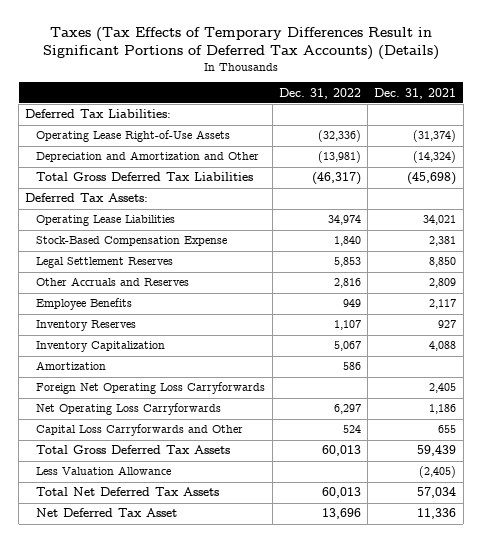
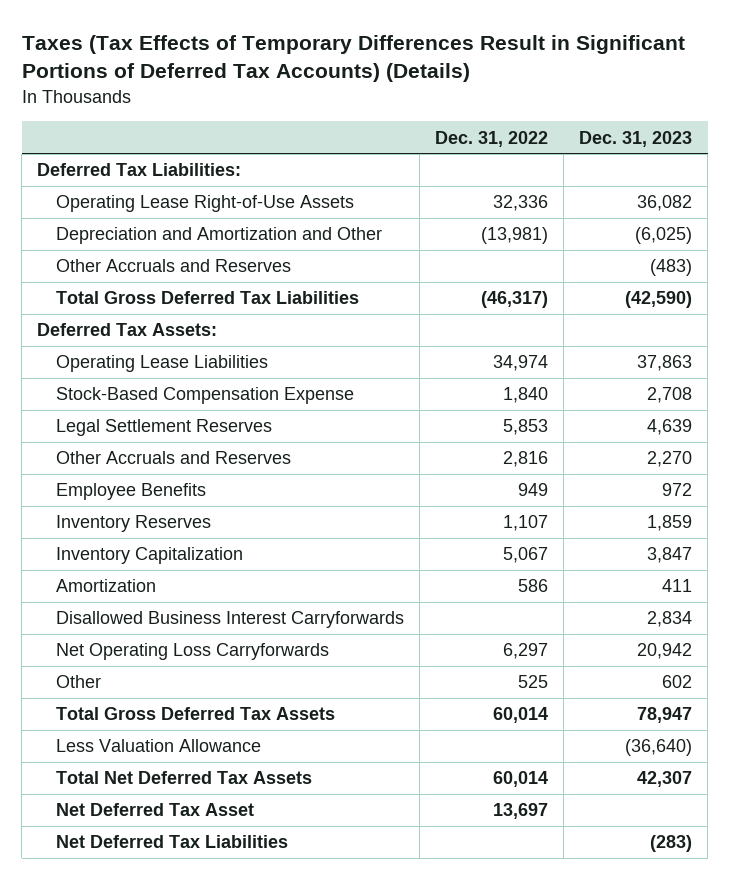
[374,87,457,99] Dec. 31, 2021 -> none
none -> [579,130,693,147] Dec. 31, 2023
[317,130,361,143] (32,336) -> [493,195,549,212] 32,336
none -> [56,259,292,273] Other Accruals and Reserves
[36,382,266,395] Foreign Net Operating Loss Carryforwards -> none
none -> [56,611,405,629] Disallowed Business Interest Carryforwards
[36,424,244,437] Capital Loss Carryforwards and Other -> none
none -> [56,675,102,689] Other
[321,445,361,457] 60,013 -> [493,707,549,724] 60,014
[321,487,361,499] 60,013 -> [493,771,549,788] 60,014
[321,508,361,520] 13,696 -> [493,803,549,820] 13,697
none -> [56,835,289,849] Net Deferred Tax Liabilities

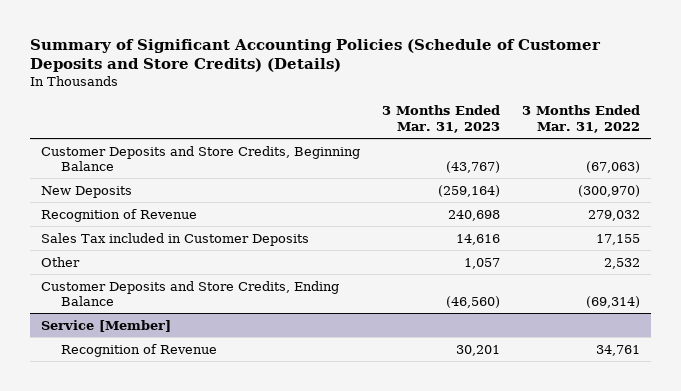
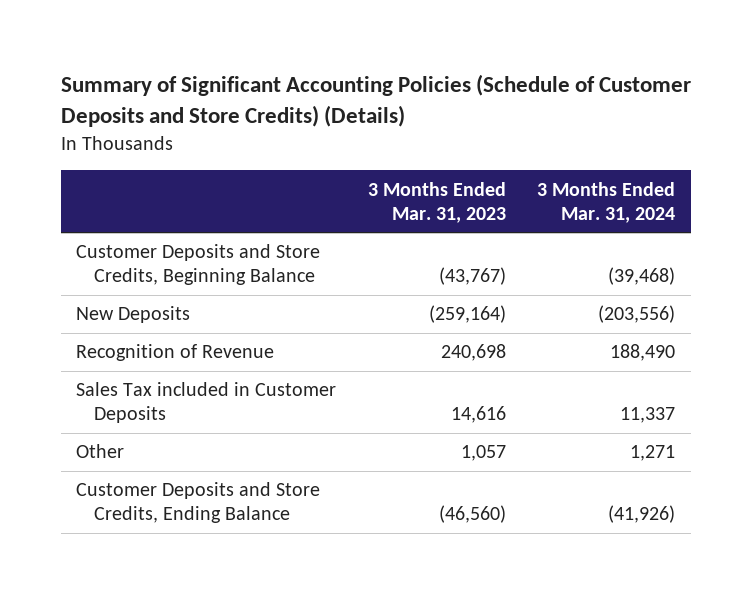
[521,105,640,133] 3 Months Ended Mar. 31, 2022 -> none
none -> [537,181,676,223] 3 Months Ended Mar. 31, 2024
[41,319,172,332] Service [Member] -> none
[60,343,217,357] Recognition of Revenue -> none

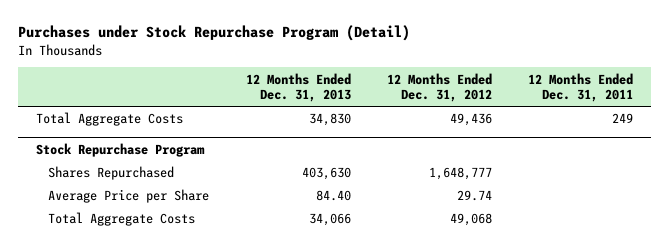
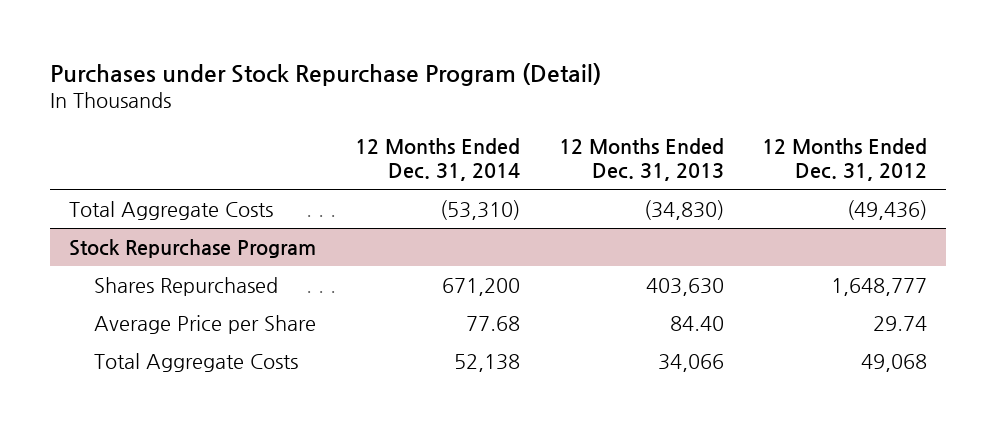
[528,72,634,103] 12 Months Ended Dec. 31, 2011 -> none
none -> [355,137,521,182] 12 Months Ended Dec. 31, 2014
[308,113,351,127] 34,830 -> [643,199,724,220] (34,830)
[450,113,493,127] 49,436 -> [847,199,928,220] (49,436)

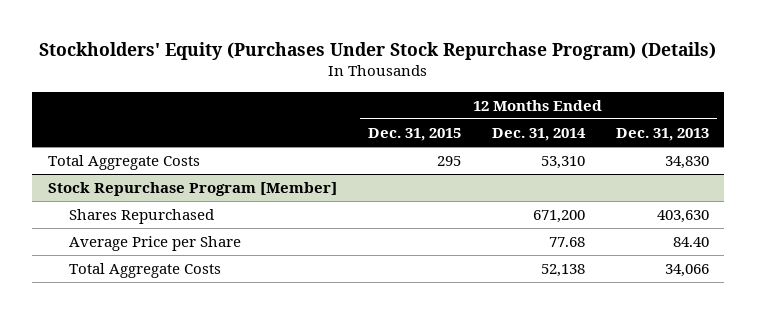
[50,62,602,86] Purchases under Stock Repurchase Program (Detail) -> [39,41,717,60] Stockholders' Equity (Purchases Under Stock Repurchase Program) (Details)
[762,137,928,182] 12 Months Ended Dec. 31, 2012 -> none
none -> [367,127,461,141] Dec. 31, 2015
[440,199,521,220] (53,310) -> [540,156,585,170] 53,310
[643,199,724,220] (34,830) -> [664,156,709,170] 34,830
[69,238,317,258] Stock Repurchase Program -> [47,182,337,197] Stock Repurchase Program [Member]

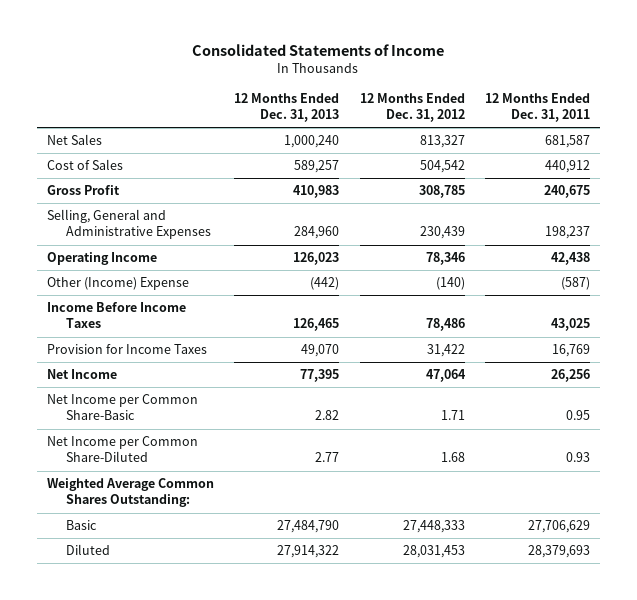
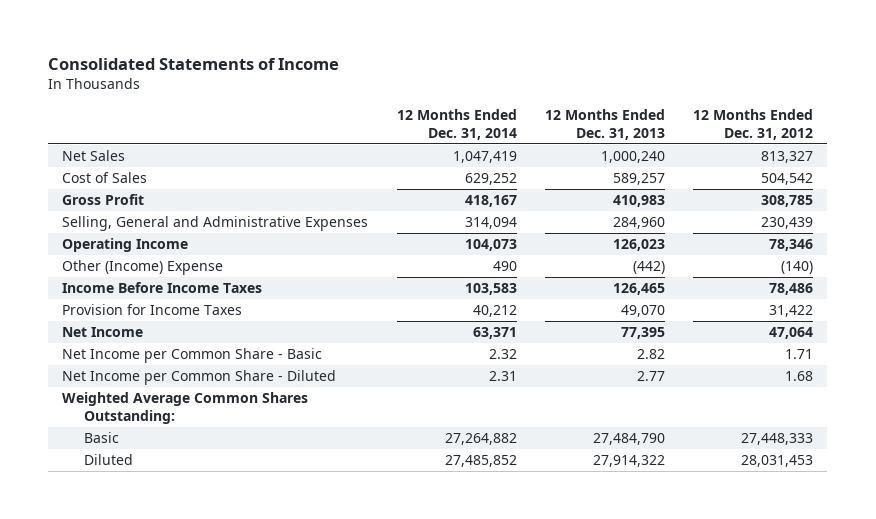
[485,93,591,123] 12 Months Ended Dec. 31, 2011 -> none
none -> [396,108,517,140] 12 Months Ended Dec. 31, 2014
[46,394,198,421] Net Income per Common Share-Basic -> [62,348,323,364] Net Income per Common Share - Basic
[46,436,198,463] Net Income per Common Share-Diluted -> [62,370,337,386] Net Income per Common Share - Diluted

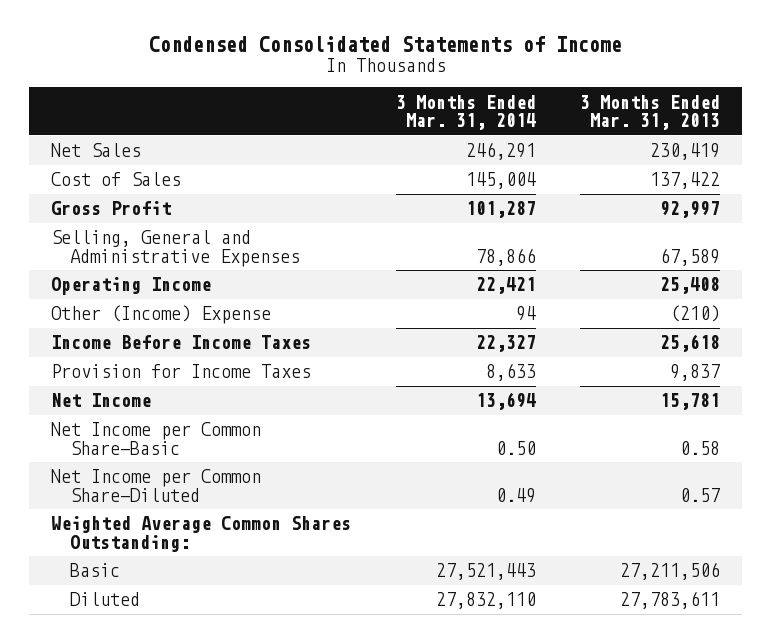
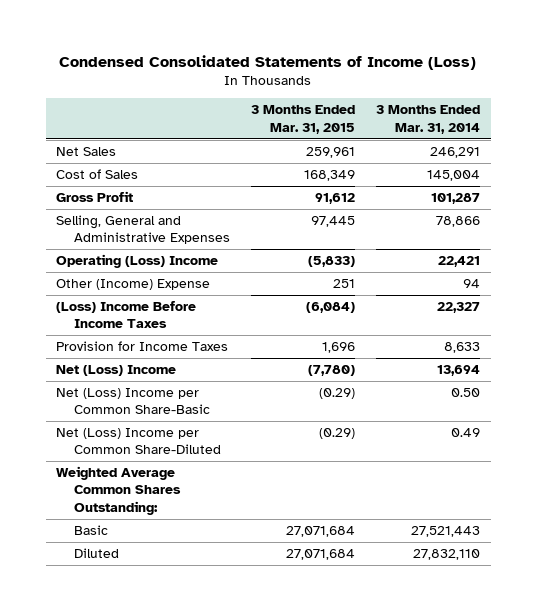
[148,36,622,53] Condensed Consolidated Statements of Income -> [59,54,477,70] Condensed Consolidated Statements of Income (Loss)
[579,94,720,131] 3 Months Ended Mar. 31, 2013 -> none
none -> [250,105,355,134] 3 Months Ended Mar. 31, 2015
[51,277,212,296] Operating Income -> [56,253,219,268] Operating (Loss) Income
[51,335,312,350] Income Before Income Taxes -> [56,300,197,329] (Loss) Income Before Income Taxes
[51,393,152,408] Net Income -> [56,364,177,376] Net (Loss) Income
[51,422,262,455] Net Income per Common Share-Basic -> [56,387,210,415] Net (Loss) Income per Common Share-Basic
[51,469,262,502] Net Income per Common Share-Diluted -> [56,427,221,455] Net (Loss) Income per Common Share-Diluted

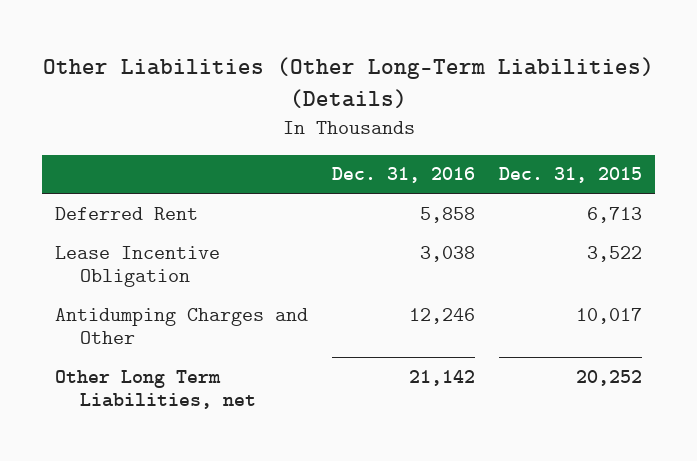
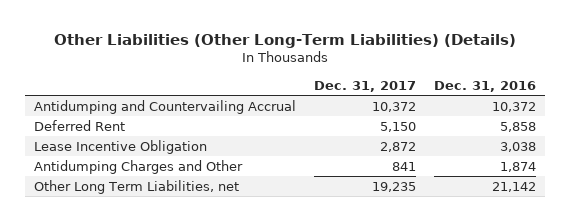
[499,167,643,184] Dec. 31, 2015 -> none
none -> [313,80,416,92] Dec. 31, 2017
none -> [33,99,296,114] Antidumping and Countervailing Accrual
[409,307,476,324] 12,246 -> [499,161,536,172] 1,874

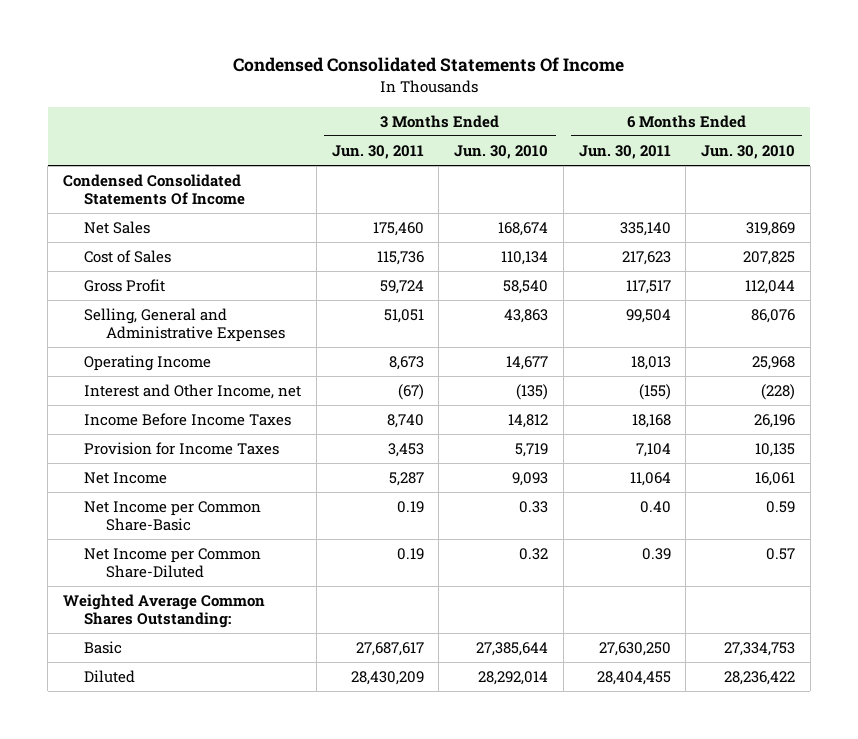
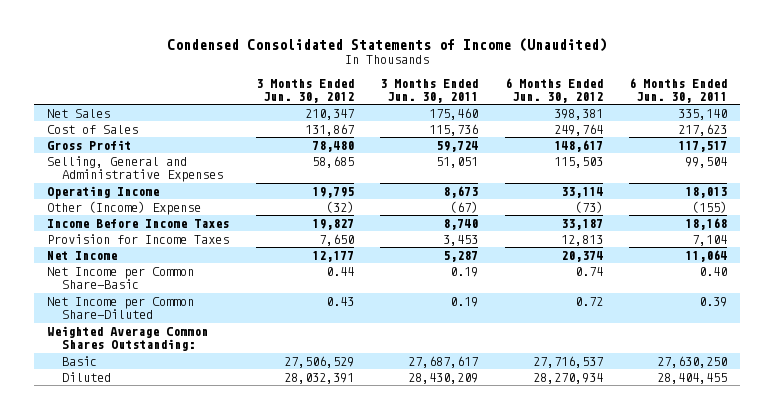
[232,57,624,73] Condensed Consolidated Statements Of Income -> [167,38,608,53] Condensed Consolidated Statements of Income (Unaudited)
[454,145,549,160] Jun. 30, 2010 -> none
[700,145,795,160] Jun. 30, 2010 -> none
none -> [255,78,354,104] 3 Months Ended Jun. 30, 2012
none -> [504,77,603,104] 6 Months Ended Jun. 30, 2012
[62,174,246,206] Condensed Consolidated Statements Of Income -> none
[84,384,302,400] Interest and Other Income, net -> [47,200,202,215] Other (Income) Expense

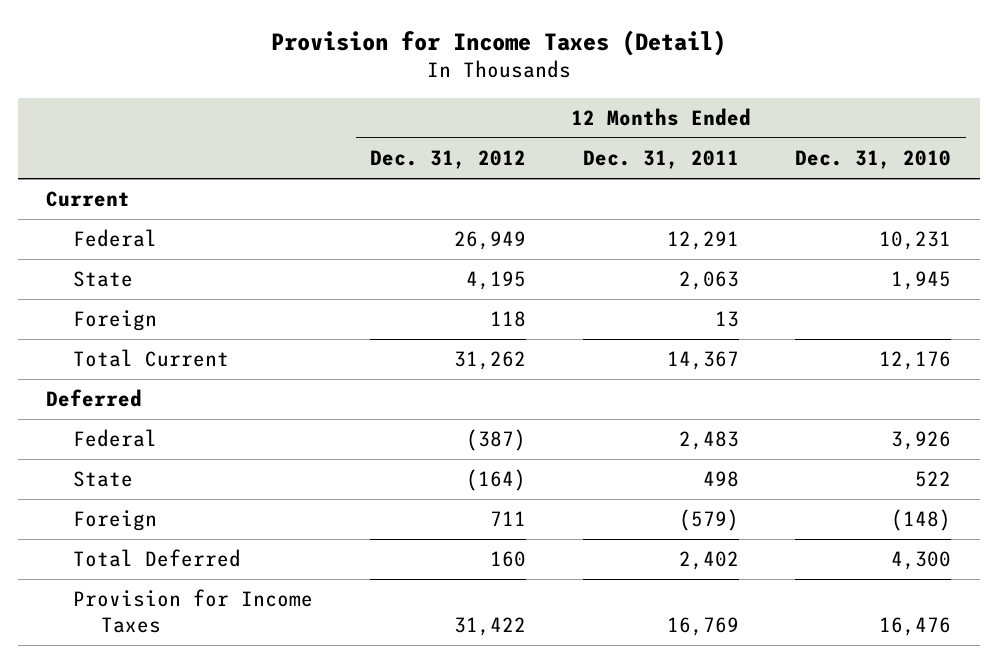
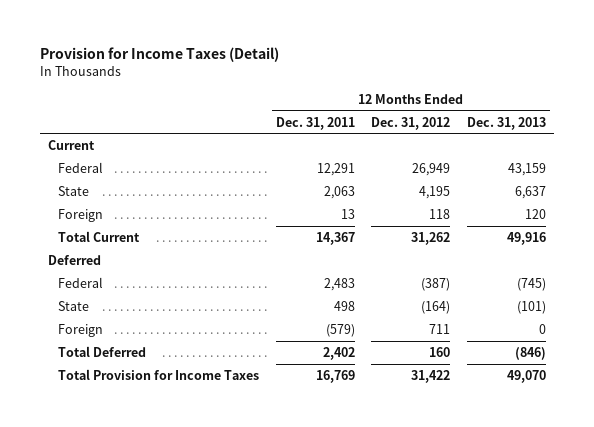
[795,150,952,170] Dec. 31, 2010 -> none
none -> [467,116,547,130] Dec. 31, 2013
[73,589,314,633] Provision for Income Taxes -> [58,368,260,380] Total Provision for Income Taxes

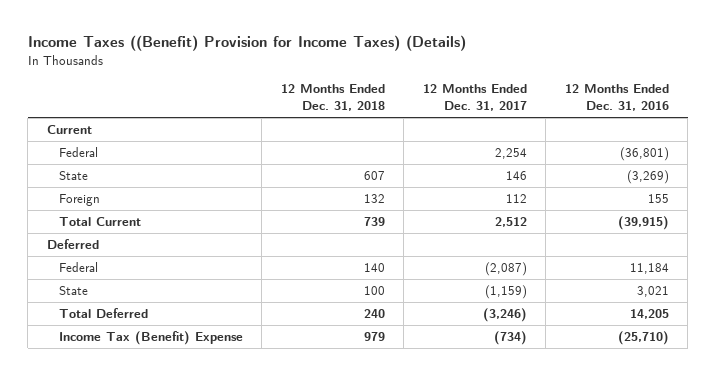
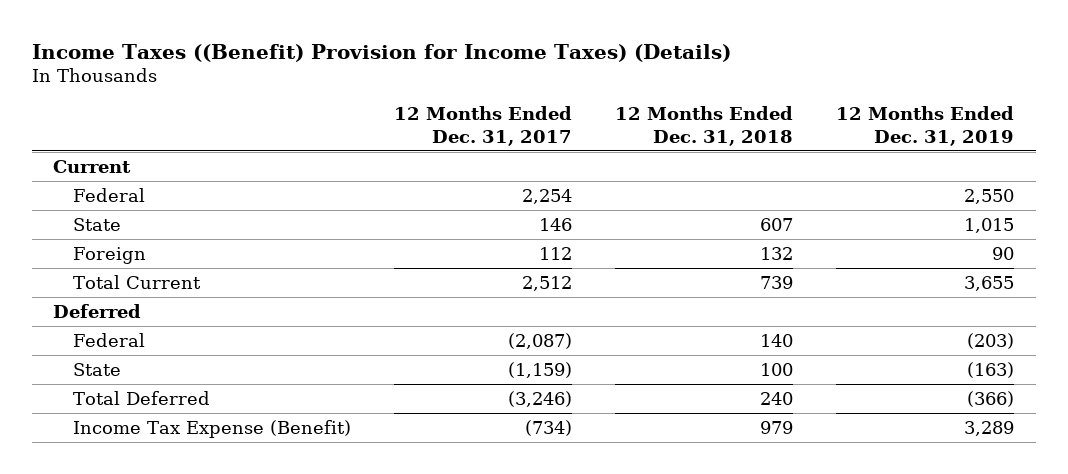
[564,84,669,112] 12 Months Ended Dec. 31, 2016 -> none
none -> [836,106,1015,146] 12 Months Ended Dec. 31, 2019
[58,331,243,346] Income Tax (Benefit) Expense -> [72,419,351,438] Income Tax Expense (Benefit)

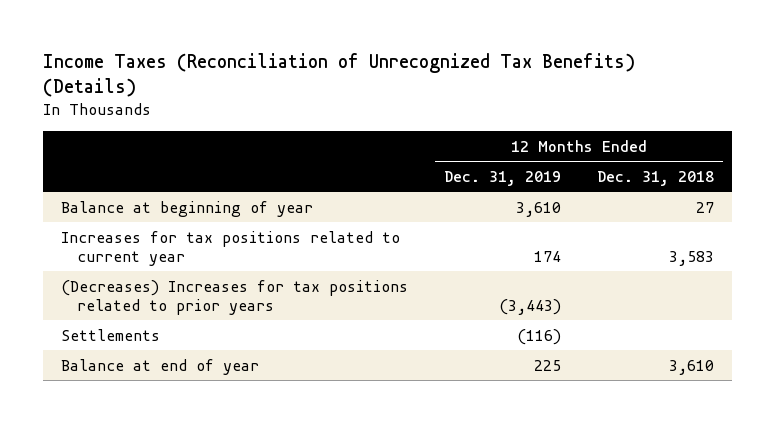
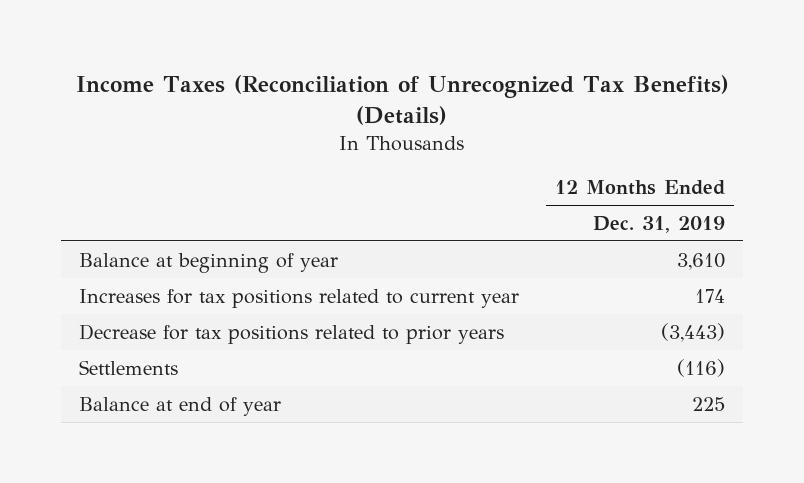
[597,170,715,186] Dec. 31, 2018 -> none
[61,279,409,315] (Decreases) Increases for tax positions related to prior years -> [79,323,505,344] Decrease for tax positions related to prior years

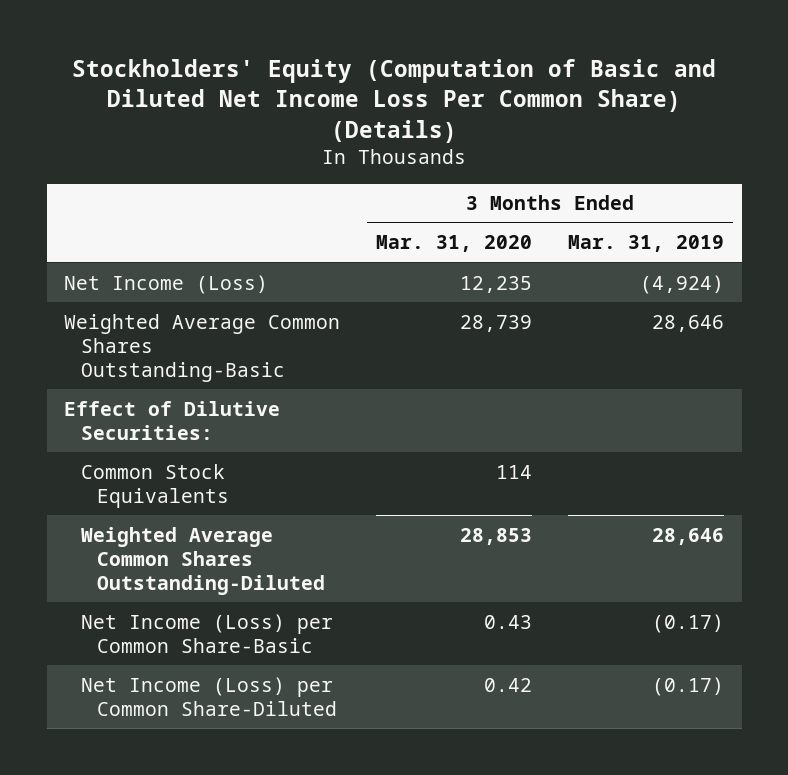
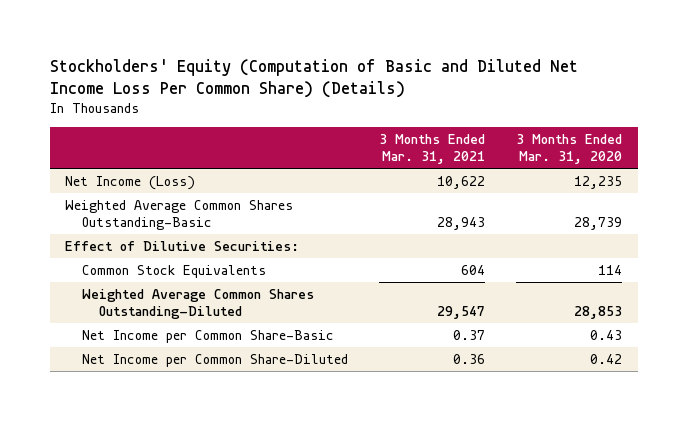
[567,235,724,253] Mar. 31, 2019 -> none
none -> [379,134,486,165] 3 Months Ended Mar. 31, 2021
[80,613,333,653] Net Income (Loss) per Common Share-Basic -> [82,329,335,343] Net Income per Common Share-Basic
[80,676,337,716] Net Income (Loss) per Common Share-Diluted -> [82,353,349,367] Net Income per Common Share-Diluted

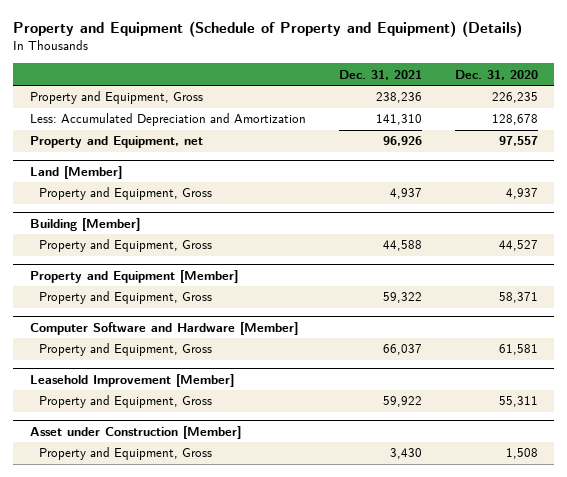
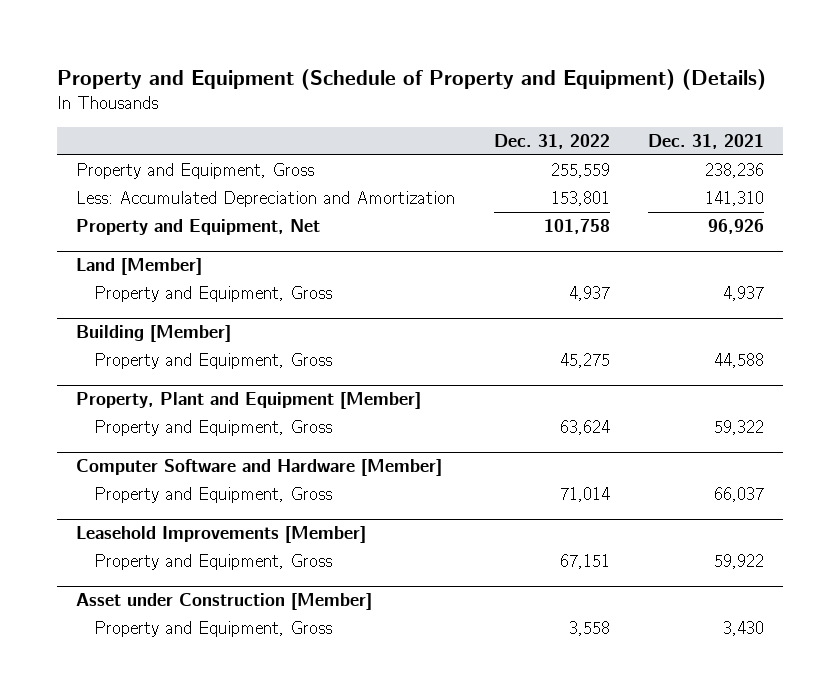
[454,69,538,80] Dec. 31, 2020 -> none
none -> [493,133,610,149] Dec. 31, 2022
[29,136,203,149] Property and Equipment, net -> [76,219,321,236] Property and Equipment, Net
[29,269,238,283] Property and Equipment [Member] -> [76,392,422,410] Property, Plant and Equipment [Member]
[29,373,234,387] Leasehold Improvement [Member] -> [76,526,367,544] Leasehold Improvements [Member]

